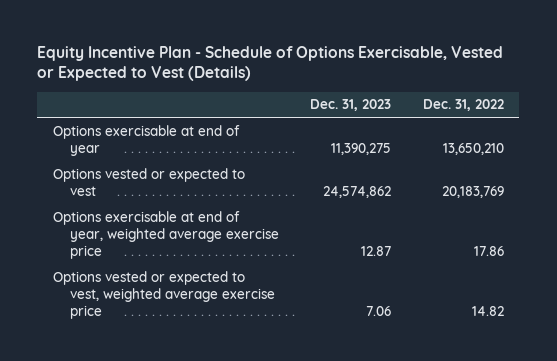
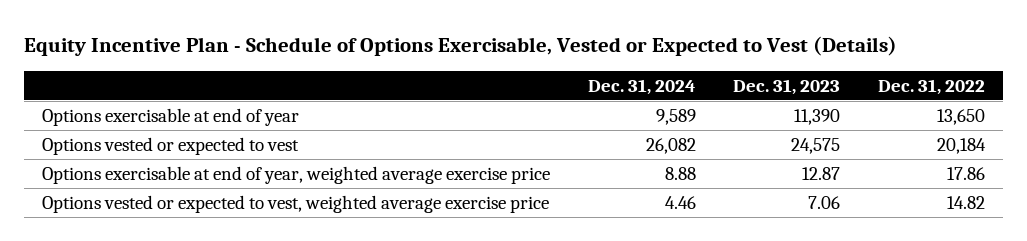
none -> [587,78,696,95] Dec. 31, 2024
[331,142,392,155] 11,390,275 -> [794,108,841,125] 11,390
[442,142,504,155] 13,650,210 -> [936,108,985,125] 13,650
[323,185,392,198] 24,574,862 -> [791,137,841,154] 24,575
[441,185,504,198] 20,183,769 -> [936,137,986,154] 20,184

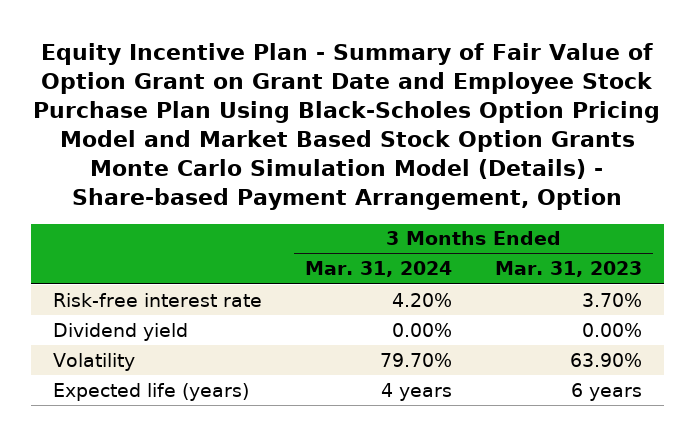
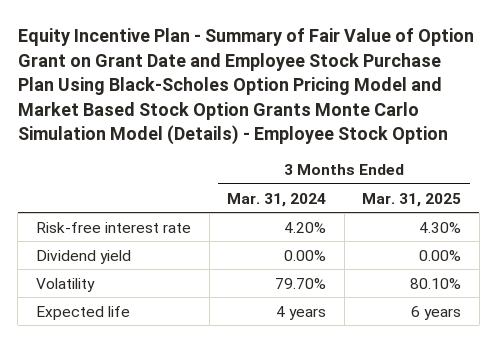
[33,43,661,210] Equity Incentive Plan - Summary of Fair Value of Option Grant on Grant Date and Employee Stock Purchase Plan Using Black-Scholes Option Pricing Model and Market Based Stock Option Grants Monte Carlo Simulation Model (Details) - Share-based Payment Arrangement, Option -> [17,28,474,145] Equity Incentive Plan - Summary of Fair Value of Option Grant on Grant Date and Employee Stock Purchase Plan Using Black-Scholes Option Pricing Model and Market Based Stock Option Grants Monte Carlo Simulation Model (Details) - Employee Stock Option
[495,261,643,278] Mar. 31, 2023 -> none
none -> [362,192,462,207] Mar. 31, 2025
[52,382,249,401] Expected life (years) -> [35,305,130,320] Expected life

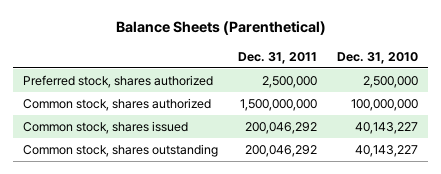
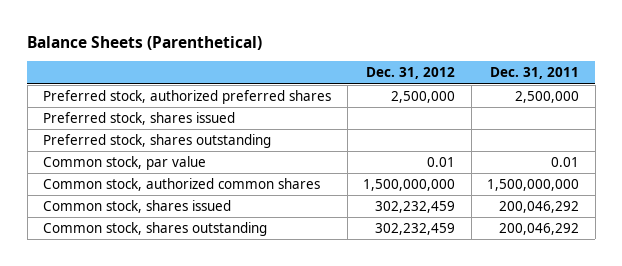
[337,51,419,64] Dec. 31, 2010 -> none
none -> [366,67,456,80] Dec. 31, 2012
[22,74,213,88] Preferred stock, shares authorized -> [43,89,332,104] Preferred stock, authorized preferred shares
none -> [43,111,236,125] Preferred stock, shares issued
none -> [43,133,272,148] Preferred stock, shares outstanding
none -> [43,155,207,170] Common stock, par value
[22,97,211,111] Common stock, shares authorized -> [43,177,321,191] Common stock, authorized common shares

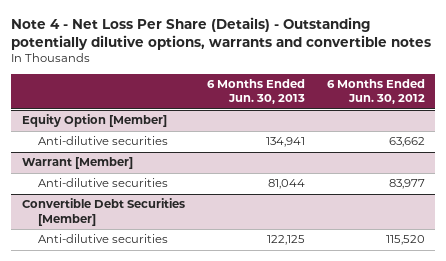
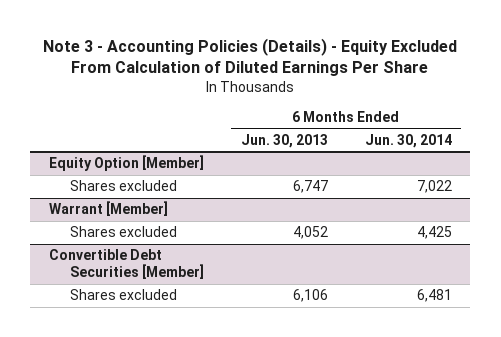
[10,16,431,50] Note 4 - Net Loss Per Share (Details) - Outstanding potentially dilutive options, warrants and convertible notes -> [43,37,458,76] Note 3 - Accounting Policies (Details) - Equity Excluded From Calculation of Diluted Earnings Per Share
[326,79,425,105] 6 Months Ended Jun. 30, 2012 -> none
none -> [364,133,452,148] Jun. 30, 2014
[38,136,169,146] Anti-dilutive securities -> none
none -> [69,180,177,192] Shares excluded
[38,178,169,188] Anti-dilutive securities -> none
none -> [69,226,177,238] Shares excluded
[38,234,169,244] Anti-dilutive securities -> none
none -> [69,289,177,301] Shares excluded

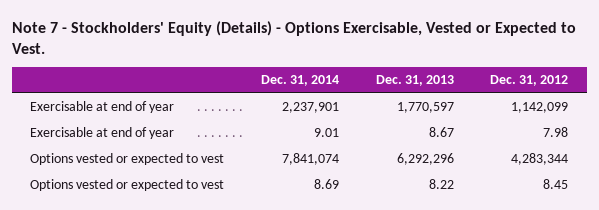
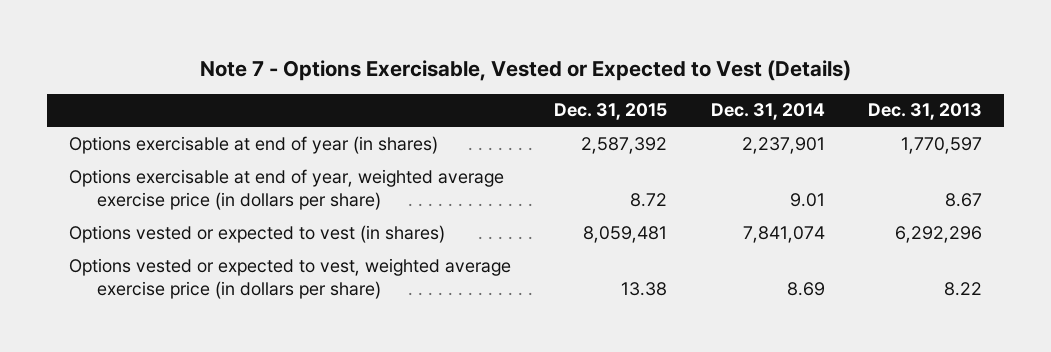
[11,20,576,54] Note 7 - Stockholders' Equity (Details) - Options Exercisable, Vested or Expected to Vest. -> [199,59,851,81] Note 7 - Options Exercisable, Vested or Expected to Vest (Details)
[490,75,569,87] Dec. 31, 2012 -> none
none -> [554,103,668,121] Dec. 31, 2015
[30,101,175,114] Exercisable at end of year -> [69,135,439,154] Options exercisable at end of year (in shares)
[30,127,175,140] Exercisable at end of year -> [69,168,505,211] Options exercisable at end of year, weighted average exercise price (in dollars per share)
[30,153,225,166] Options vested or expected to vest -> [69,224,446,243] Options vested or expected to vest (in shares)
[30,179,225,192] Options vested or expected to vest -> [69,257,512,300] Options vested or expected to vest, weighted average exercise price (in dollars per share)

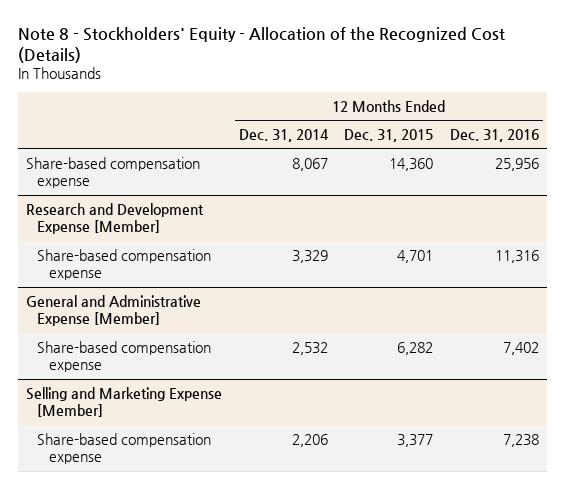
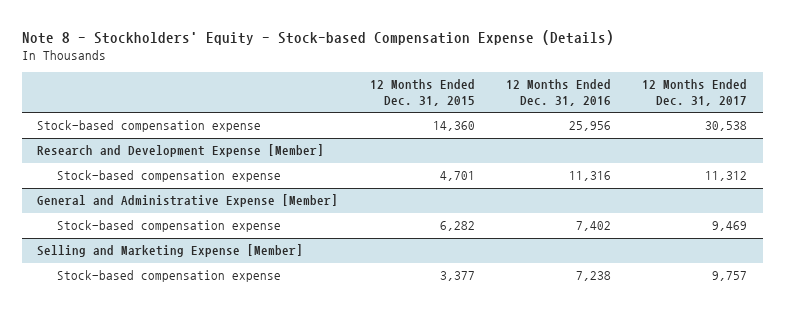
[17,26,505,63] Note 8 - Stockholders' Equity - Allocation of the Recognized Cost (Details) -> [21,29,614,45] Note 8 - Stockholders' Equity - Stock-based Compensation Expense (Details)
[238,128,329,142] Dec. 31, 2014 -> none
none -> [642,79,748,107] 12 Months Ended Dec. 31, 2017
[26,156,201,189] Share-based compensation expense -> [37,120,262,133] Stock-based compensation expense
[37,248,212,281] Share-based compensation expense -> [56,170,281,183] Stock-based compensation expense
[37,340,212,373] Share-based compensation expense -> [56,220,281,233] Stock-based compensation expense
[37,432,212,465] Share-based compensation expense -> [56,270,281,283] Stock-based compensation expense

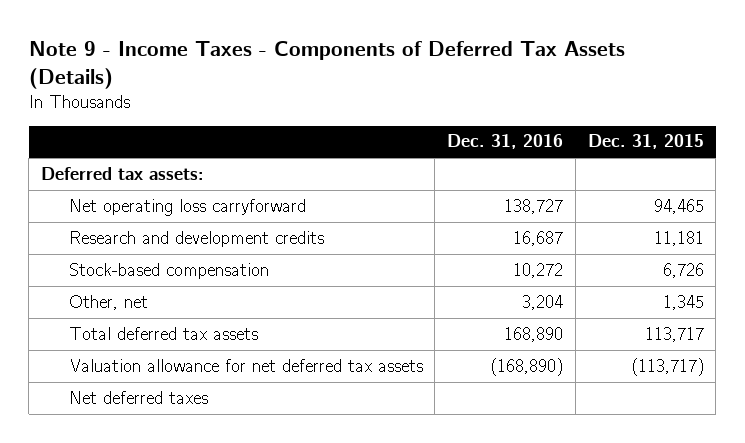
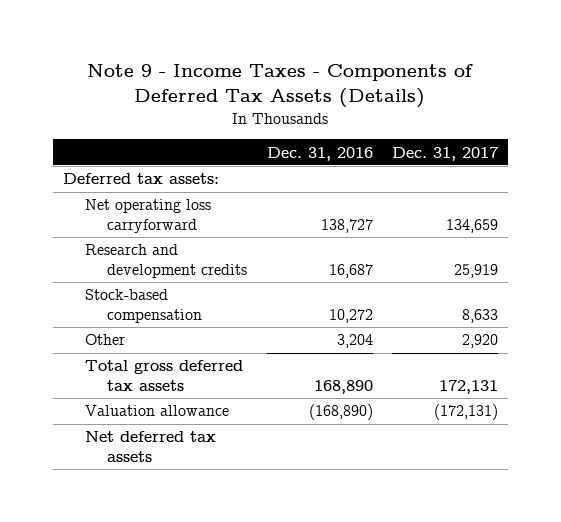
[587,134,704,150] Dec. 31, 2015 -> none
none -> [392,146,499,161] Dec. 31, 2017
[68,294,148,310] Other, net -> [84,334,125,346] Other
[68,326,258,340] Total deferred tax assets -> [84,360,243,391] Total gross deferred tax assets
[68,358,423,372] Valuation allowance for net deferred tax assets -> [84,405,229,417] Valuation allowance
[68,390,208,404] Net deferred taxes -> [84,431,216,462] Net deferred tax assets

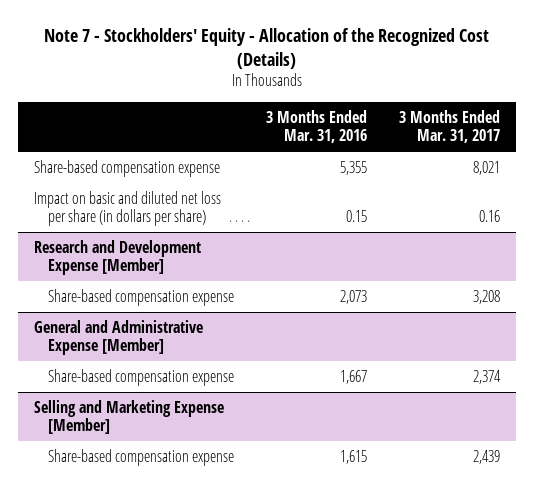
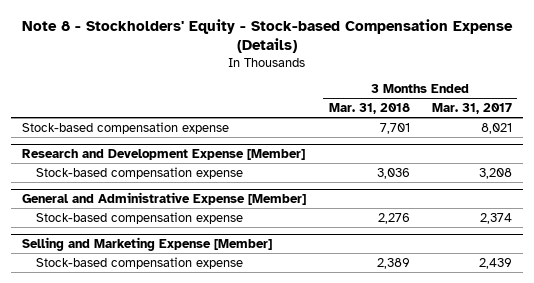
[44,27,490,69] Note 7 - Stockholders' Equity - Allocation of the Recognized Cost (Details) -> [22,18,514,54] Note 8 - Stockholders' Equity - Stock-based Compensation Expense (Details)
[266,109,368,144] 3 Months Ended Mar. 31, 2016 -> none
none -> [328,103,410,115] Mar. 31, 2018
[33,190,221,227] Impact on basic and diluted net loss per share (in dollars per share) -> none
[33,159,220,177] Share-based compensation expense -> [22,121,230,134] Stock-based compensation expense
[48,288,235,306] Share-based compensation expense -> [35,166,243,179] Stock-based compensation expense
[48,368,235,386] Share-based compensation expense -> [35,211,243,224] Stock-based compensation expense
[48,448,235,466] Share-based compensation expense -> [35,256,243,269] Stock-based compensation expense

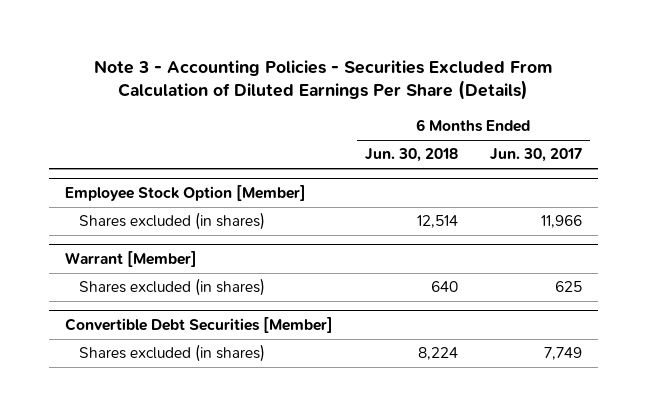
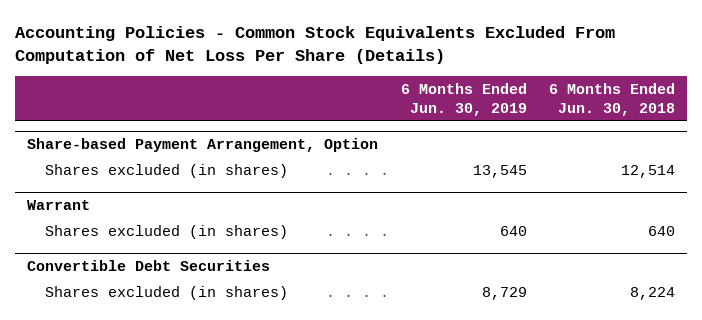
[94,59,553,101] Note 3 - Accounting Policies - Securities Excluded From Calculation of Diluted Earnings Per Share (Details) -> [15,26,616,65] Accounting Policies - Common Stock Equivalents Excluded From Computation of Net Loss Per Share (Details)
[489,148,582,163] Jun. 30, 2017 -> none
none -> [400,83,527,116] 6 Months Ended Jun. 30, 2019
[64,185,306,202] Employee Stock Option [Member] -> [26,138,378,153] Share-based Payment Arrangement, Option
[64,251,197,268] Warrant [Member] -> [26,200,90,211] Warrant
[64,317,333,334] Convertible Debt Securities [Member] -> [26,260,270,272] Convertible Debt Securities

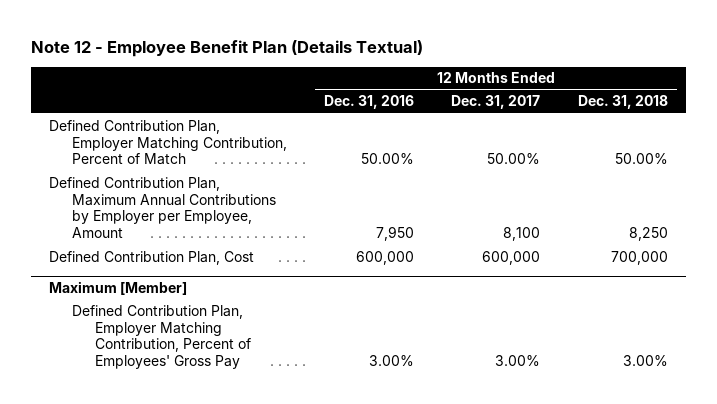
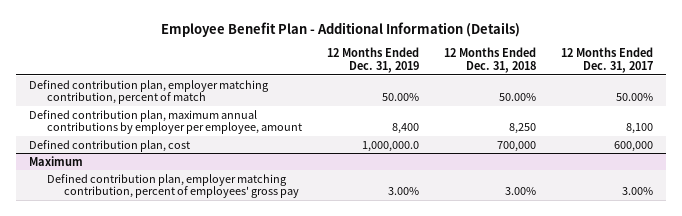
[30,39,423,57] Note 12 - Employee Benefit Plan (Details Textual) -> [161,21,521,37] Employee Benefit Plan - Additional Information (Details)
[324,95,415,110] Dec. 31, 2016 -> none
none -> [326,47,419,74] 12 Months Ended Dec. 31, 2019
[49,119,287,166] Defined Contribution Plan, Employer Matching Contribution, Percent of Match -> [28,79,269,105] Defined contribution plan, employer matching contribution, percent of match
[49,176,276,239] Defined Contribution Plan, Maximum Annual Contributions by Employer per Employee, Amount -> [28,109,302,135] Defined contribution plan, maximum annual contributions by employer per employee, amount
[49,250,255,265] Defined Contribution Plan, Cost -> [28,139,190,152] Defined contribution plan, cost
[49,281,188,296] Maximum [Member] -> [28,155,83,166] Maximum
[71,304,251,370] Defined Contribution Plan, Employer Matching Contribution, Percent of Employees' Gross Pay -> [46,173,300,199] Defined contribution plan, employer matching contribution, percent of employees' gross pay

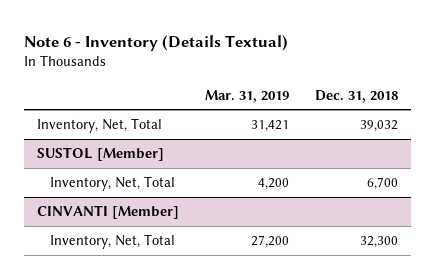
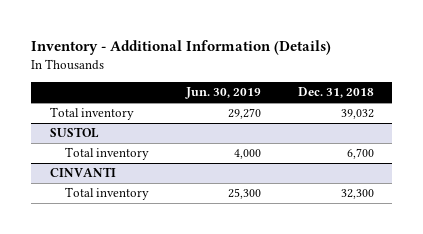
[24,34,289,51] Note 6 - Inventory (Details Textual) -> [31,40,332,56] Inventory - Additional Information (Details)
[205,89,290,103] Mar. 31, 2019 -> none
none -> [185,87,262,100] Jun. 30, 2019
[37,118,163,134] Inventory, Net, Total -> [49,107,134,121] Total inventory
[37,147,165,162] SUSTOL [Member] -> [49,127,99,139] SUSTOL
[49,176,175,192] Inventory, Net, Total -> [65,147,150,161] Total inventory
[37,205,180,220] CINVANTI [Member] -> [49,167,116,178] CINVANTI
[49,234,175,250] Inventory, Net, Total -> [65,187,150,201] Total inventory

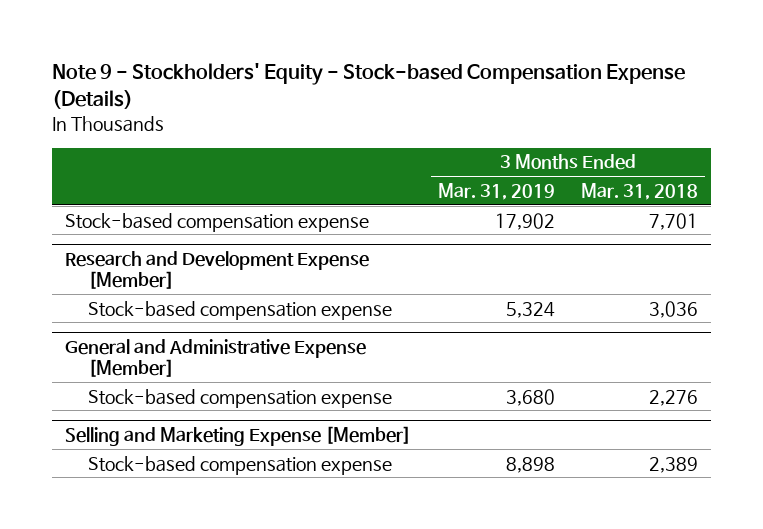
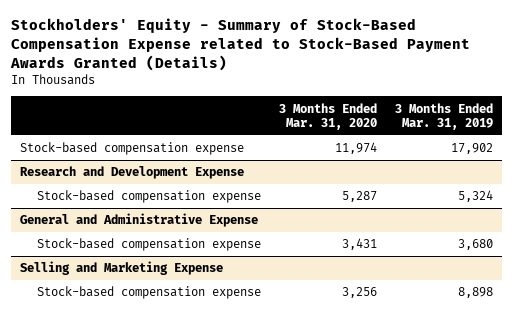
[51,63,685,110] Note 9 - Stockholders' Equity - Stock-based Compensation Expense (Details) -> [9,17,470,71] Stockholders' Equity - Summary of Stock-Based Compensation Expense related to Stock-Based Payment Awards Granted (Details)
[581,182,699,200] Mar. 31, 2018 -> none
none -> [279,102,378,131] 3 Months Ended Mar. 31, 2020
[65,251,370,290] Research and Development Expense [Member] -> [19,166,244,180] Research and Development Expense
[65,339,367,378] General and Administrative Expense [Member] -> [19,213,258,228] General and Administrative Expense
[65,426,412,447] Selling and Marketing Expense [Member] -> [19,261,223,276] Selling and Marketing Expense

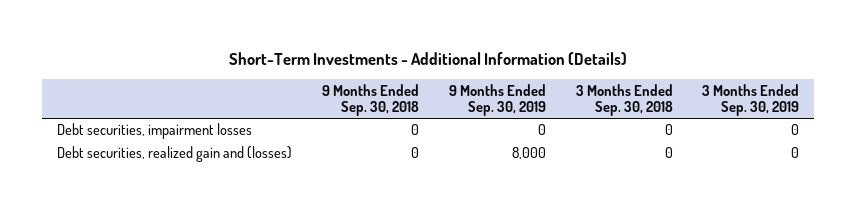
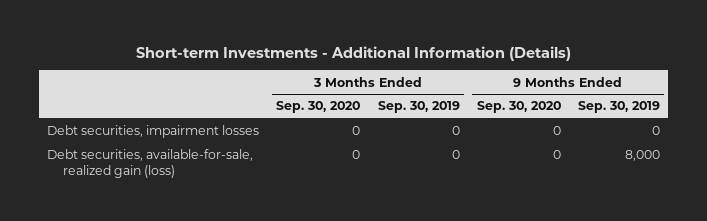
[229,51,628,65] Short-Term Investments - Additional Information (Details) -> [135,46,571,62] Short-term Investments - Additional Information (Details)
[322,83,420,117] 9 Months Ended Sep. 30, 2018 -> none
[575,83,673,117] 3 Months Ended Sep. 30, 2018 -> none
none -> [276,101,361,114] Sep. 30, 2020
none -> [476,101,561,114] Sep. 30, 2020
[57,146,293,163] Debt securities, realized gain and (losses) -> [47,149,254,178] Debt securities, available-for-sale, realized gain (loss)

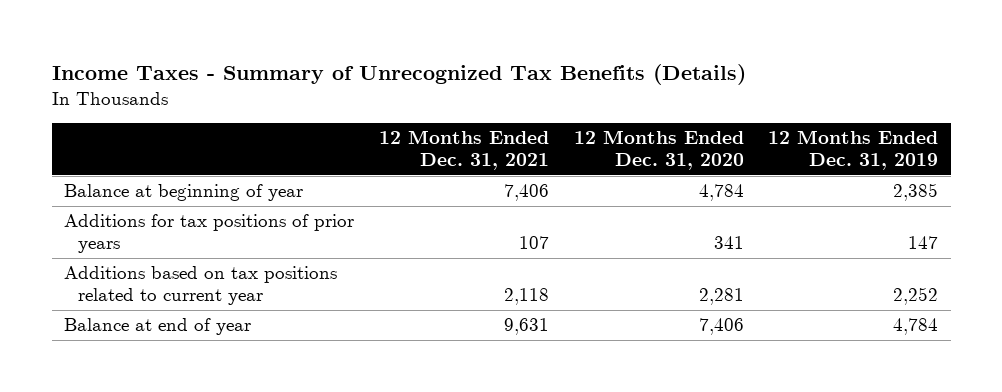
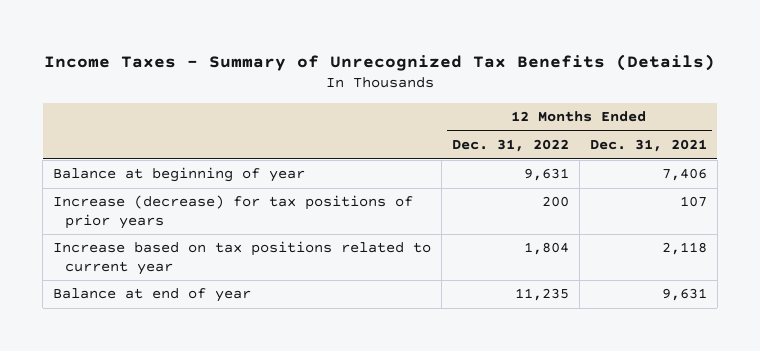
[573,130,744,170] 12 Months Ended Dec. 31, 2020 -> none
[768,130,939,170] 12 Months Ended Dec. 31, 2019 -> none
none -> [452,139,570,153] Dec. 31, 2022
[64,214,355,253] Additions for tax positions of prior years -> [53,195,414,229] Increase (decrease) for tax positions of prior years
[64,266,338,305] Additions based on tax positions related to current year -> [53,241,432,275] Increase based on tax positions related to current year

